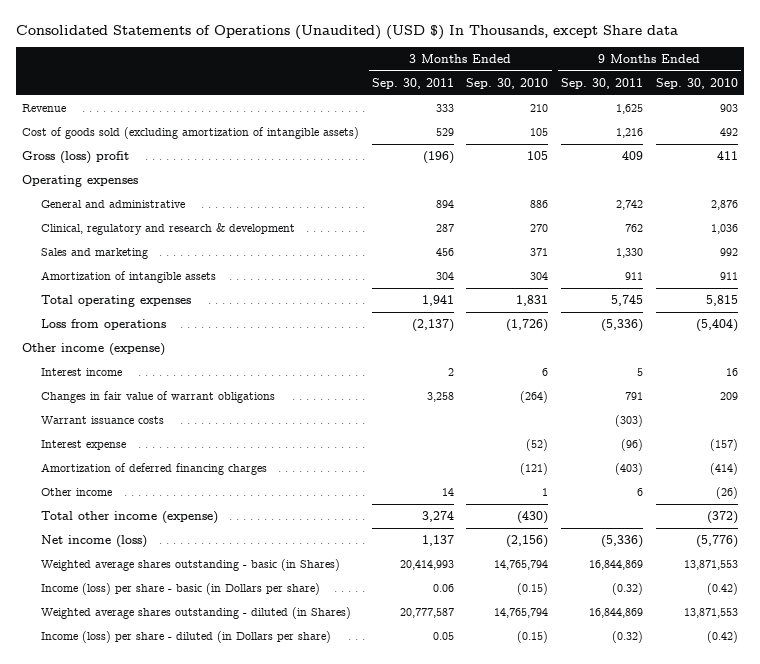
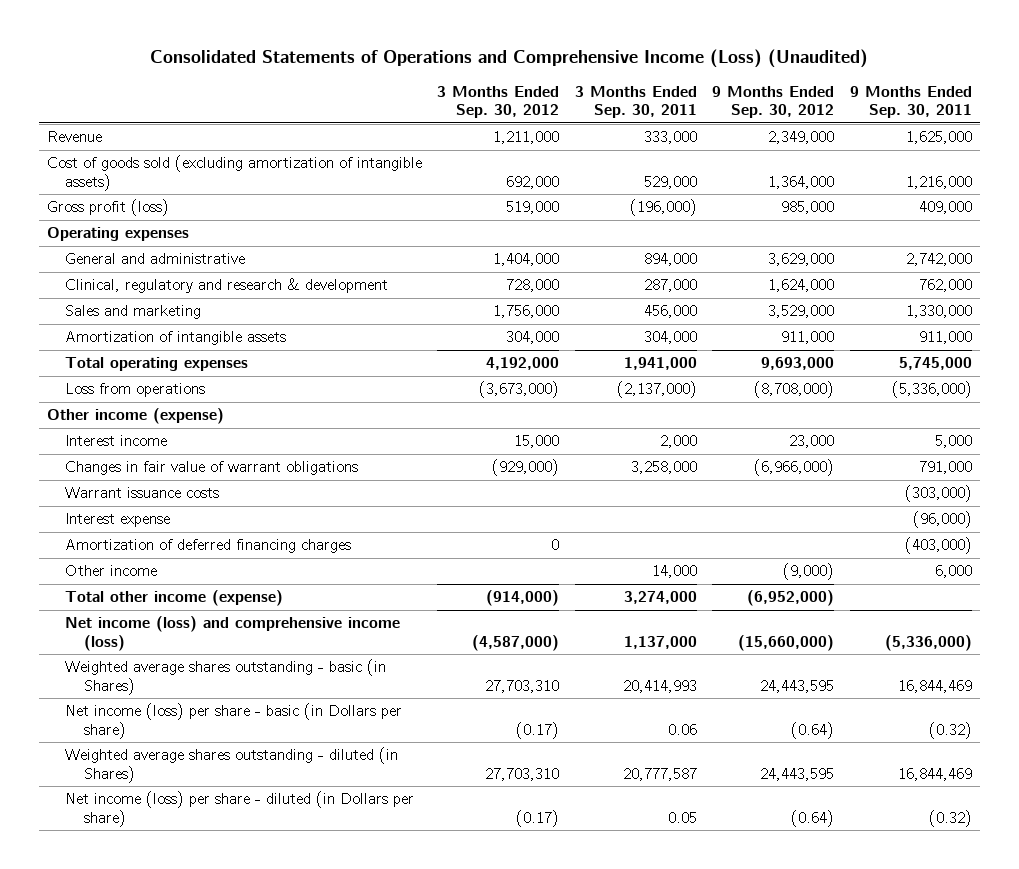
[15,24,678,40] Consolidated Statements of Operations (Unaudited) (USD $) In Thousands, except Share data -> [150,49,869,69] Consolidated Statements of Operations and Comprehensive Income (Loss) (Unaudited)
[466,77,549,89] Sep. 30, 2010 -> none
[655,77,738,89] Sep. 30, 2010 -> none
none -> [437,85,560,119] 3 Months Ended Sep. 30, 2012
none -> [712,85,835,119] 9 Months Ended Sep. 30, 2012
[435,104,454,113] 333 -> [643,131,697,145] 333,000
[616,104,644,115] 1,625 -> [905,131,972,145] 1,625,000
[435,128,454,137] 529 -> [643,175,697,189] 529,000
[616,128,644,139] 1,216 -> [905,175,972,189] 1,216,000
[22,151,130,165] Gross (loss) profit -> [46,199,169,217] Gross profit (loss)
[422,151,454,165] (196) -> [629,199,697,217] (196,000)
[622,151,644,161] 409 -> [918,201,972,215] 409,000
[435,200,454,209] 894 -> [643,253,697,267] 894,000
[616,200,644,211] 2,742 -> [905,253,972,267] 2,742,000
[435,224,454,233] 287 -> [643,279,697,293] 287,000
[625,224,644,233] 762 -> [918,279,972,293] 762,000
[435,248,454,257] 456 -> [643,305,697,319] 456,000
[616,248,644,259] 1,330 -> [905,305,972,319] 1,330,000
[435,272,454,281] 304 -> [643,331,697,345] 304,000
[625,272,644,281] 911 -> [918,331,972,345] 911,000
[421,295,454,307] 1,941 -> [623,357,697,371] 1,941,000
[611,295,644,307] 5,745 -> [898,357,972,371] 5,745,000
[411,319,454,333] (2,137) -> [616,381,697,399] (2,137,000)
[601,319,644,333] (5,336) -> [891,381,972,399] (5,336,000)
[447,368,454,377] 2 -> [659,435,697,449] 2,000
[637,368,644,377] 5 -> [934,435,972,449] 5,000
[426,392,454,403] 3,258 -> [630,461,697,475] 3,258,000
[625,392,644,401] 791 -> [918,461,972,475] 791,000
[615,415,644,428] (303) -> [904,485,972,503] (303,000)
[621,439,644,452] (96) -> [912,511,972,529] (96,000)
[615,463,644,476] (403) -> [904,537,972,555] (403,000)
[441,488,454,497] 14 -> [651,565,697,579] 14,000
[637,488,644,497] 6 -> [934,565,972,579] 6,000
[421,511,454,523] 3,274 -> [623,591,697,605] 3,274,000
[41,535,148,549] Net income (loss) -> [65,616,401,651] Net income (loss) and comprehensive income (loss)
[421,535,454,547] 1,137 -> [623,635,697,649] 1,137,000
[601,535,644,549] (5,336) -> [884,634,972,651] (5,336,000)
[589,560,644,571] 16,844,869 -> [897,679,972,693] 16,844,469
[41,583,321,596] Income (loss) per share - basic (in Dollars per share) -> [65,703,403,739] Net income (loss) per share - basic (in Dollars per share)
[589,608,644,619] 16,844,869 -> [897,767,972,781] 16,844,469
[41,631,332,644] Income (loss) per share - diluted (in Dollars per share) -> [65,791,415,827] Net income (loss) per share - diluted (in Dollars per share)

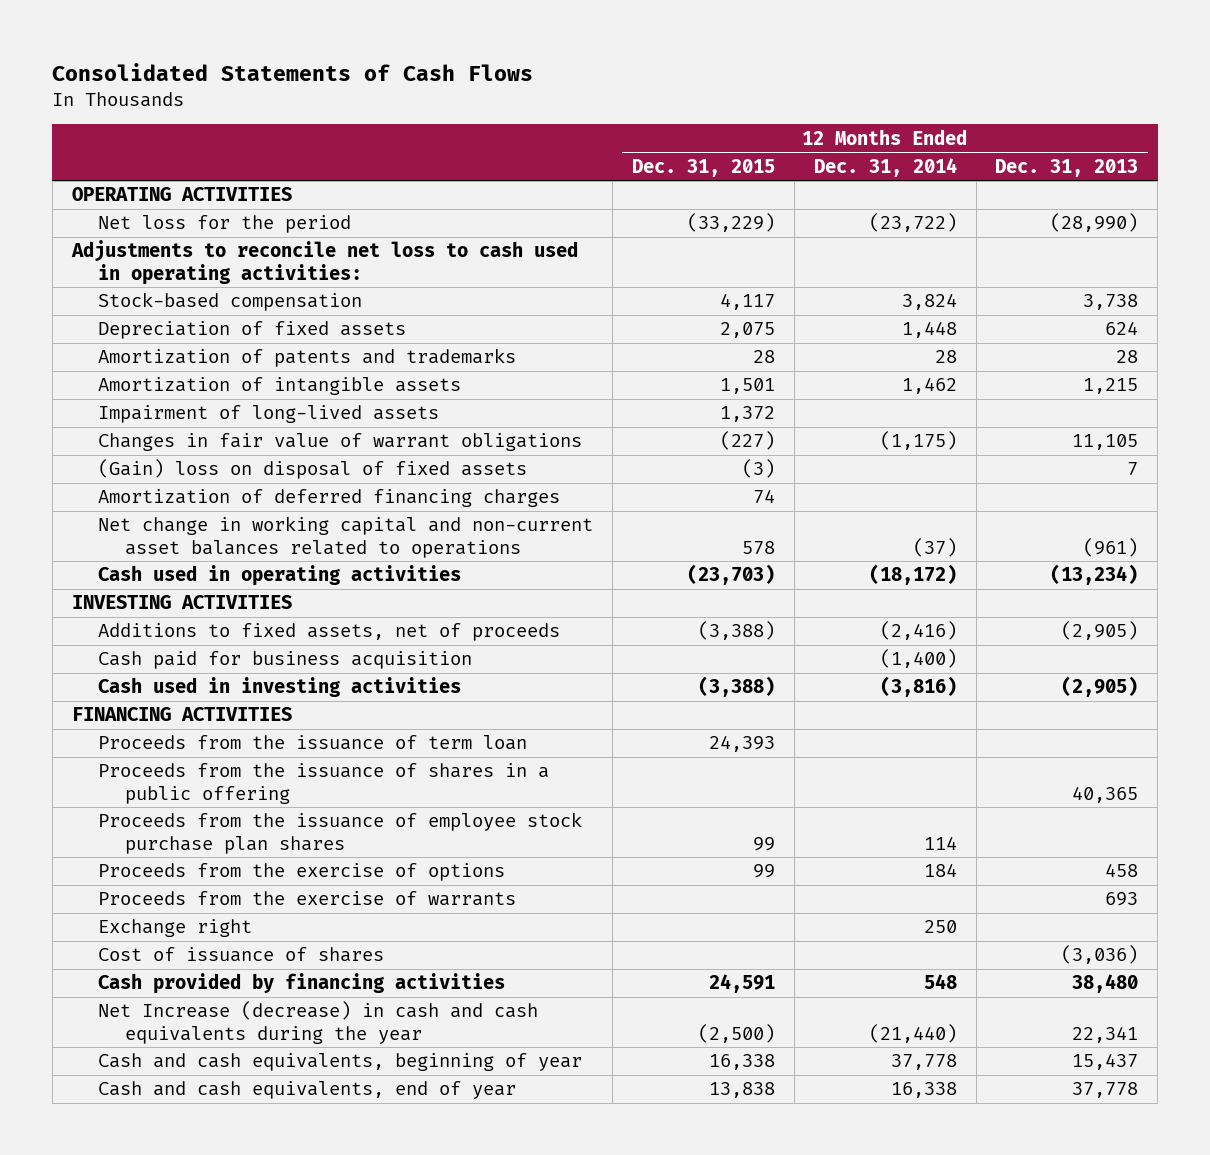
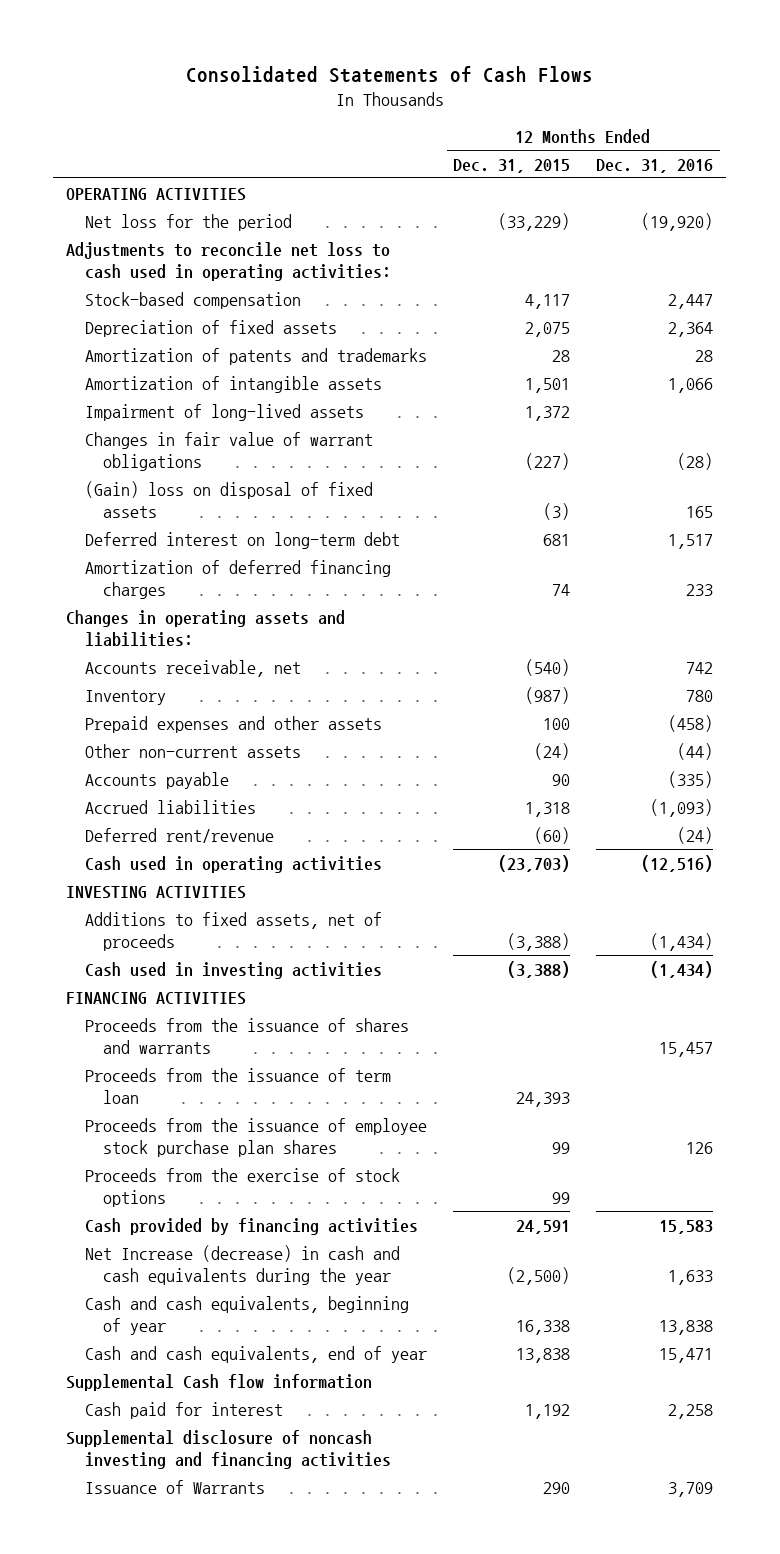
[813,157,957,177] Dec. 31, 2014 -> none
[995,158,1139,177] Dec. 31, 2013 -> none
none -> [596,158,714,173] Dec. 31, 2016
none -> [84,531,400,549] Deferred interest on long-term debt
[98,516,594,558] Net change in working capital and non-current asset balances related to operations -> none
none -> [66,609,346,647] Changes in operating assets and liabilities:
none -> [84,659,301,677] Accounts receivable, net
none -> [84,689,166,705] Inventory
none -> [84,715,382,733] Prepaid expenses and other assets
none -> [84,743,301,758] Other non-current assets
none -> [84,771,229,789] Accounts payable
none -> [84,799,256,814] Accrued liabilities
none -> [84,827,274,843] Deferred rent/revenue
[98,651,473,670] Cash paid for business acquisition -> none
none -> [84,1017,409,1054] Proceeds from the issuance of shares and warrants
[98,763,550,804] Proceeds from the issuance of shares in a public offering -> none
[98,891,517,907] Proceeds from the exercise of warrants -> none
[98,919,253,938] Exchange right -> none
[98,947,385,963] Cost of issuance of shares -> none
[98,863,506,882] Proceeds from the exercise of options -> [84,1167,400,1207] Proceeds from the exercise of stock options
none -> [66,1373,373,1391] Supplemental Cash flow information
none -> [84,1401,283,1419] Cash paid for interest
none -> [66,1429,391,1469] Supplemental disclosure of noncash investing and financing activities
none -> [84,1479,265,1494] Issuance of Warrants

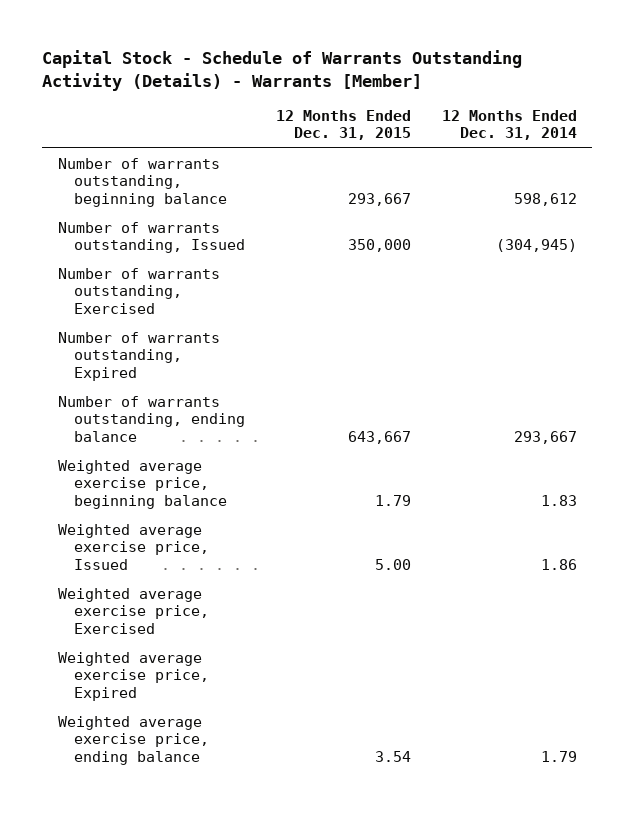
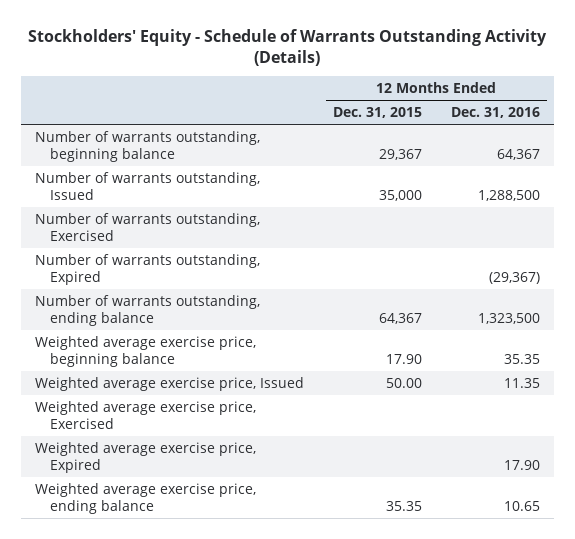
[42,50,523,91] Capital Stock - Schedule of Warrants Outstanding Activity (Details) - Warrants [Member] -> [28,28,548,66] Stockholders' Equity - Schedule of Warrants Outstanding Activity (Details)
[441,109,577,141] 12 Months Ended Dec. 31, 2014 -> none
none -> [450,107,540,119] Dec. 31, 2016
[347,192,411,206] 293,667 -> [378,148,422,160] 29,367
[347,239,411,253] 350,000 -> [378,189,422,201] 35,000
[347,430,411,444] 643,667 -> [378,312,422,324] 64,367
[374,494,411,506] 1.79 -> [385,353,422,364] 17.90
[374,558,411,570] 5.00 -> [385,377,422,388] 50.00
[374,750,411,762] 3.54 -> [385,500,422,511] 35.35

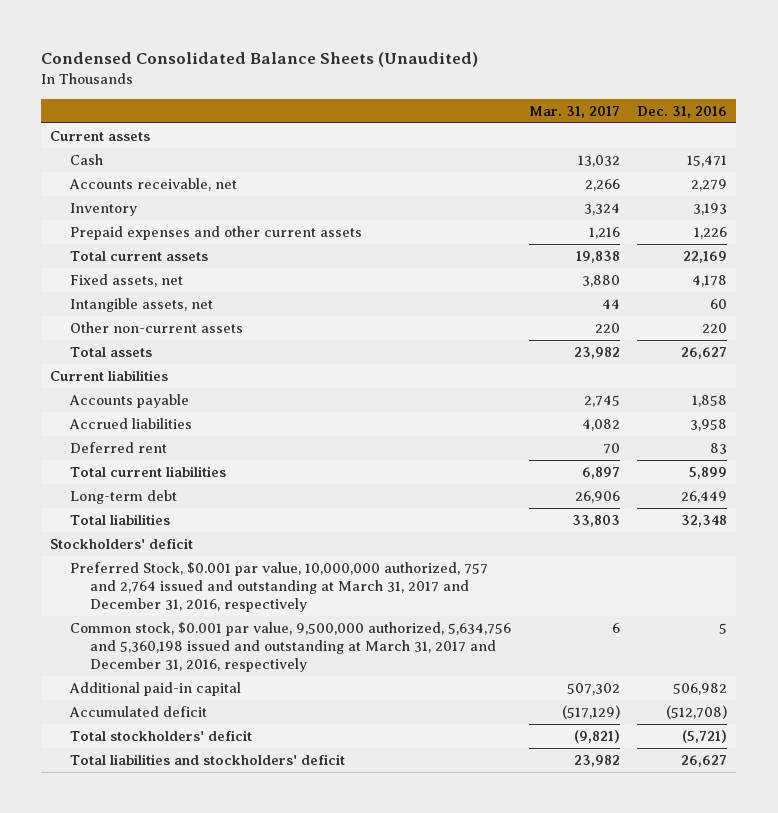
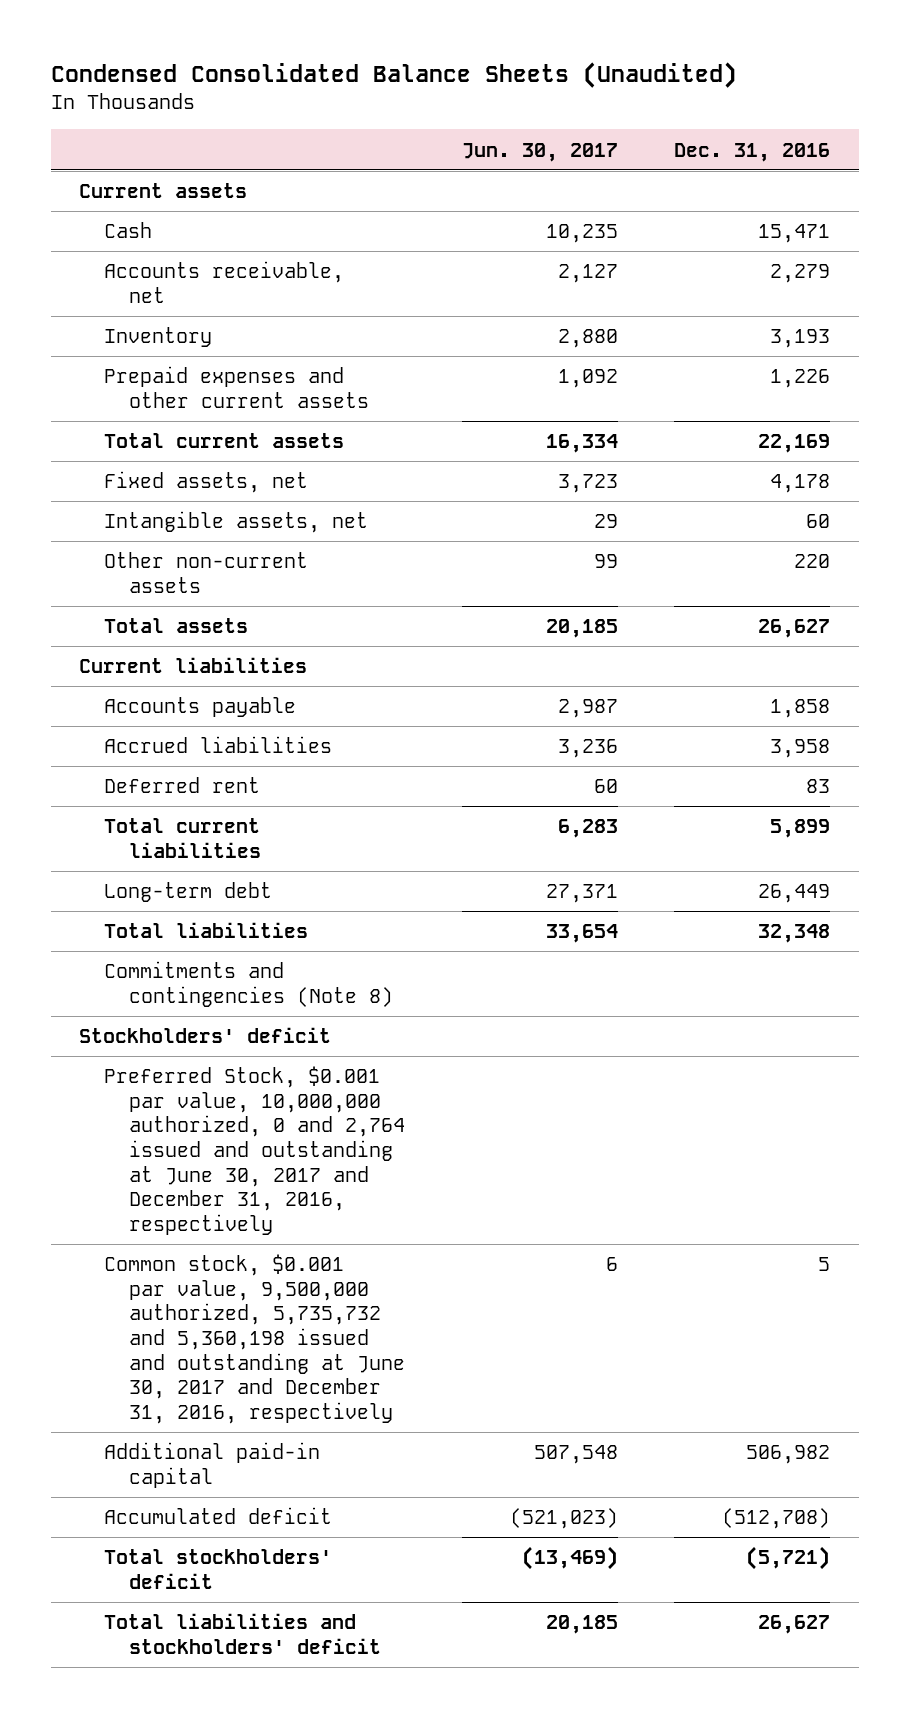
[528,105,620,118] Mar. 31, 2017 -> none
none -> [461,142,618,162] Jun. 30, 2017
none -> [103,961,393,1007] Commitments and contingencies (Note 8)
[70,562,489,612] Preferred Stock, $0.001 par value, 10,000,000 authorized, 757 and 2,764 issued and outstanding at March 31, 2017 and December 31, 2016, respectively -> [103,1066,405,1235] Preferred Stock, $0.001 par value, 10,000,000 authorized, 0 and 2,764 issued and outstanding at June 30, 2017 and December 31, 2016, respectively
[70,622,512,672] Common stock, $0.001 par value, 9,500,000 authorized, 5,634,756 and 5,360,198 issued and outstanding at March 31, 2017 and December 31, 2016, respectively -> [103,1254,405,1424] Common stock, $0.001 par value, 9,500,000 authorized, 5,735,732 and 5,360,198 issued and outstanding at June 30, 2017 and December 31, 2016, respectively

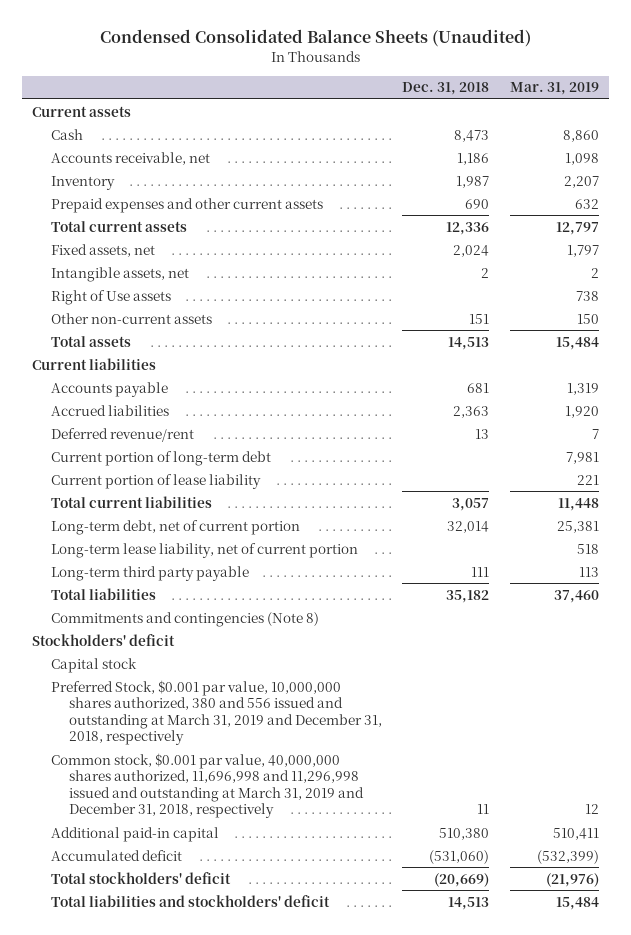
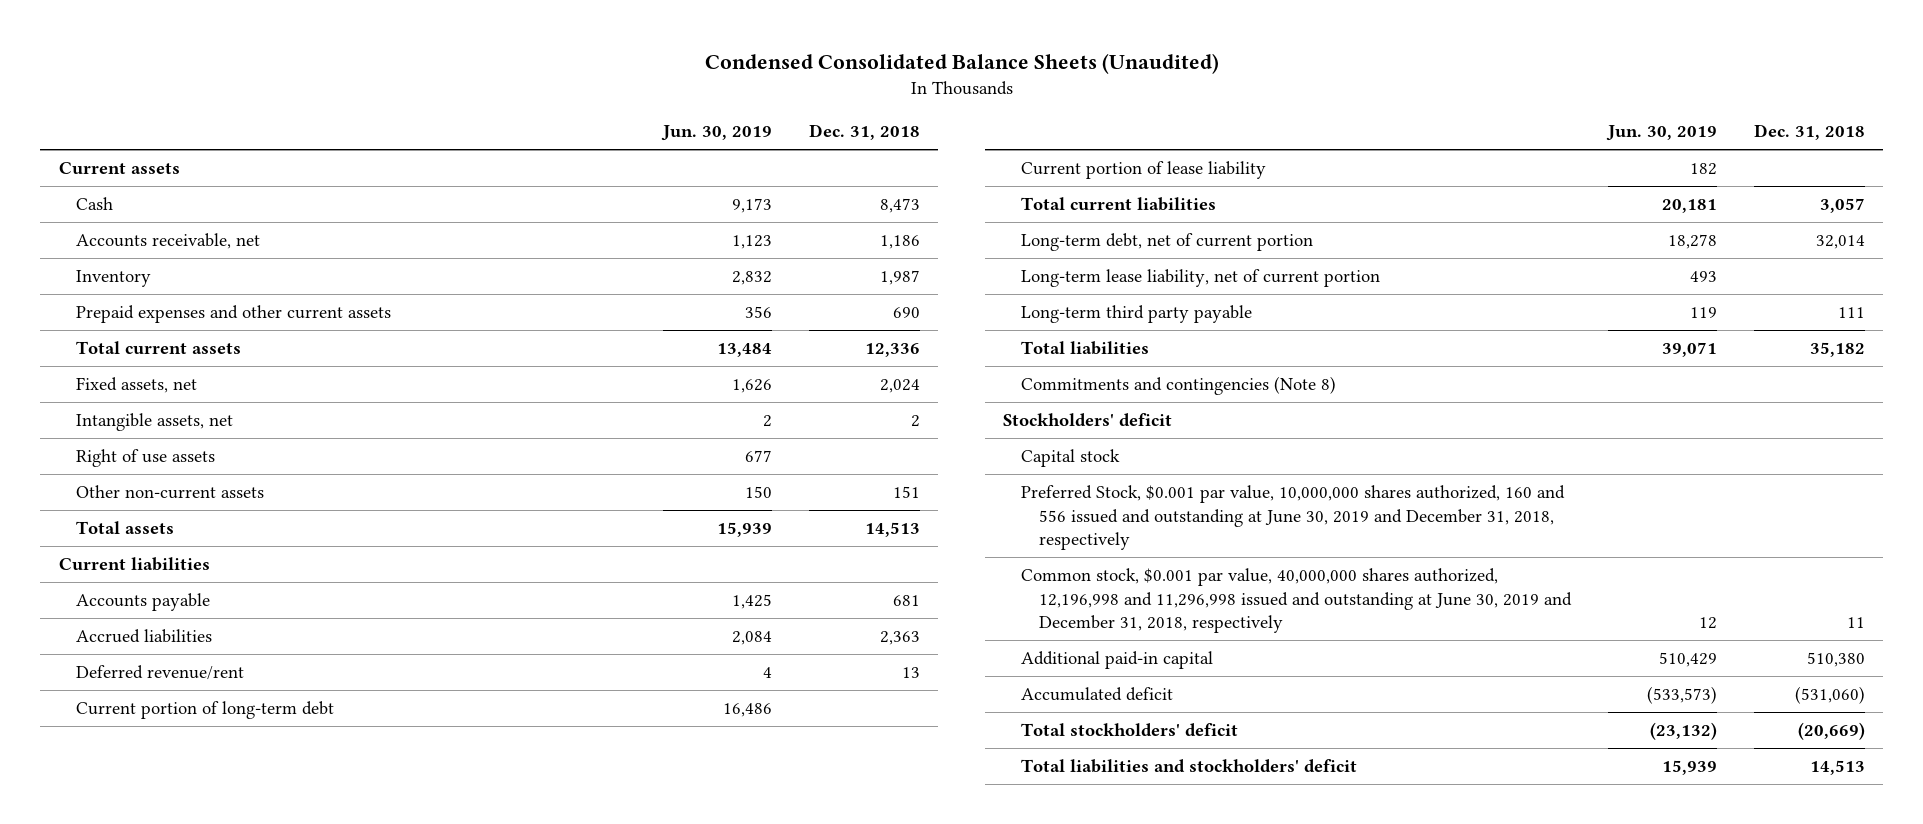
[510,82,600,96] Mar. 31, 2019 -> none
none -> [660,125,772,142] Jun. 30, 2019
[50,289,171,305] Right of Use assets -> [76,449,216,468] Right of use assets
[50,679,382,746] Preferred Stock, $0.001 par value, 10,000,000 shares authorized, 380 and 556 issued and outstanding at March 31, 2019 and December 31, 2018, respectively -> [1021,485,1566,551] Preferred Stock, $0.001 par value, 10,000,000 shares authorized, 160 and 556 issued and outstanding at June 30, 2019 and December 31, 2018, respectively
[50,752,364,819] Common stock, $0.001 par value, 40,000,000 shares authorized, 11,696,998 and 11,296,998 issued and outstanding at March 31, 2019 and December 31, 2018, respectively -> [1021,568,1573,634] Common stock, $0.001 par value, 40,000,000 shares authorized, 12,196,998 and 11,296,998 issued and outstanding at June 30, 2019 and December 31, 2018, respectively

